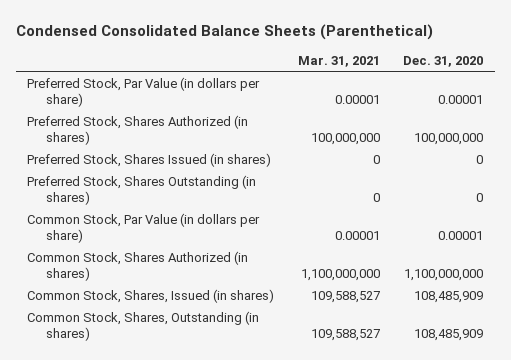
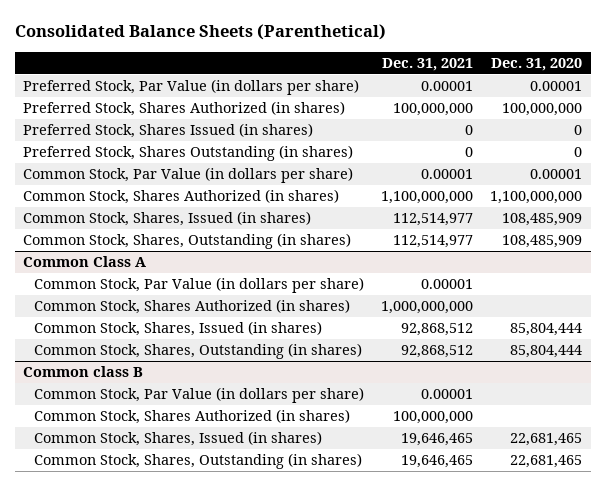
[15,23,433,40] Condensed Consolidated Balance Sheets (Parenthetical) -> [14,24,386,41] Consolidated Balance Sheets (Parenthetical)
[297,55,380,67] Mar. 31, 2021 -> none
none -> [382,57,474,71] Dec. 31, 2021
none -> [23,256,147,268] Common Class A
none -> [34,277,365,294] Common Stock, Par Value (in dollars per share)
none -> [34,299,351,315] Common Stock, Shares Authorized (in shares)
none -> [34,321,323,337] Common Stock, Shares, Issued (in shares)
none -> [34,343,363,360] Common Stock, Shares, Outstanding (in shares)
none -> [23,366,144,378] Common class B
none -> [34,387,365,404] Common Stock, Par Value (in dollars per share)
none -> [34,409,351,425] Common Stock, Shares Authorized (in shares)
none -> [34,431,323,447] Common Stock, Shares, Issued (in shares)
none -> [34,453,363,470] Common Stock, Shares, Outstanding (in shares)

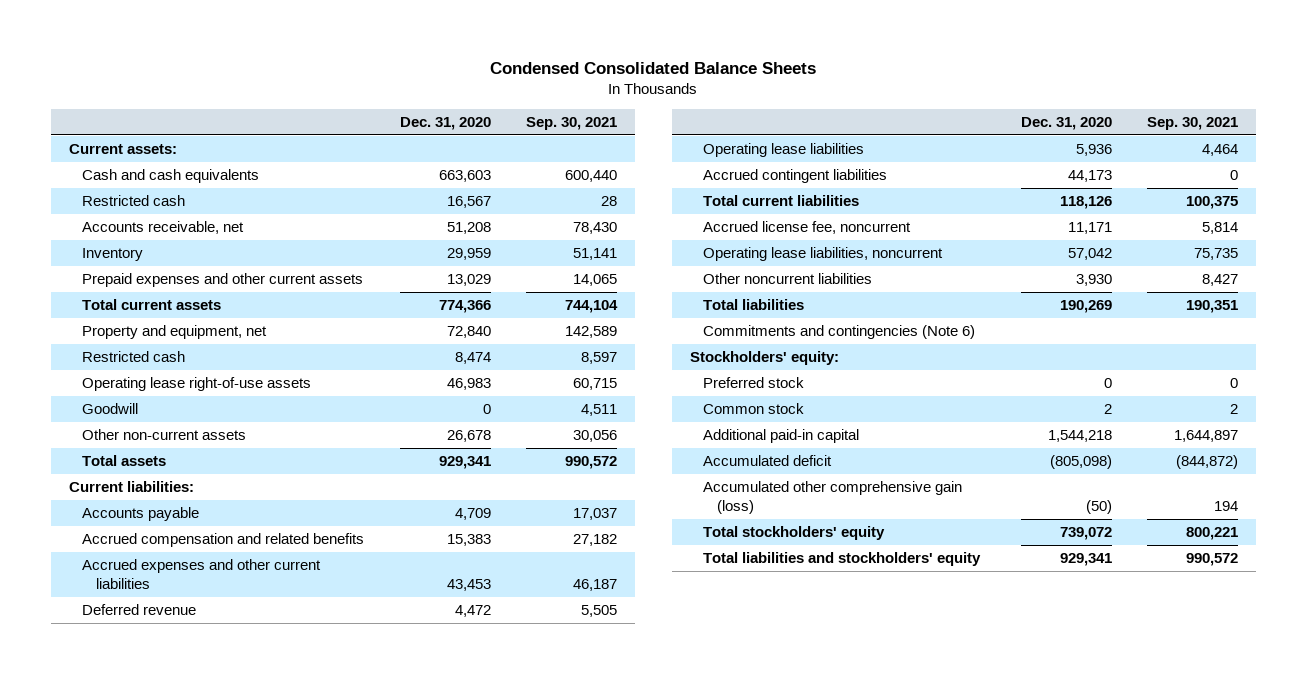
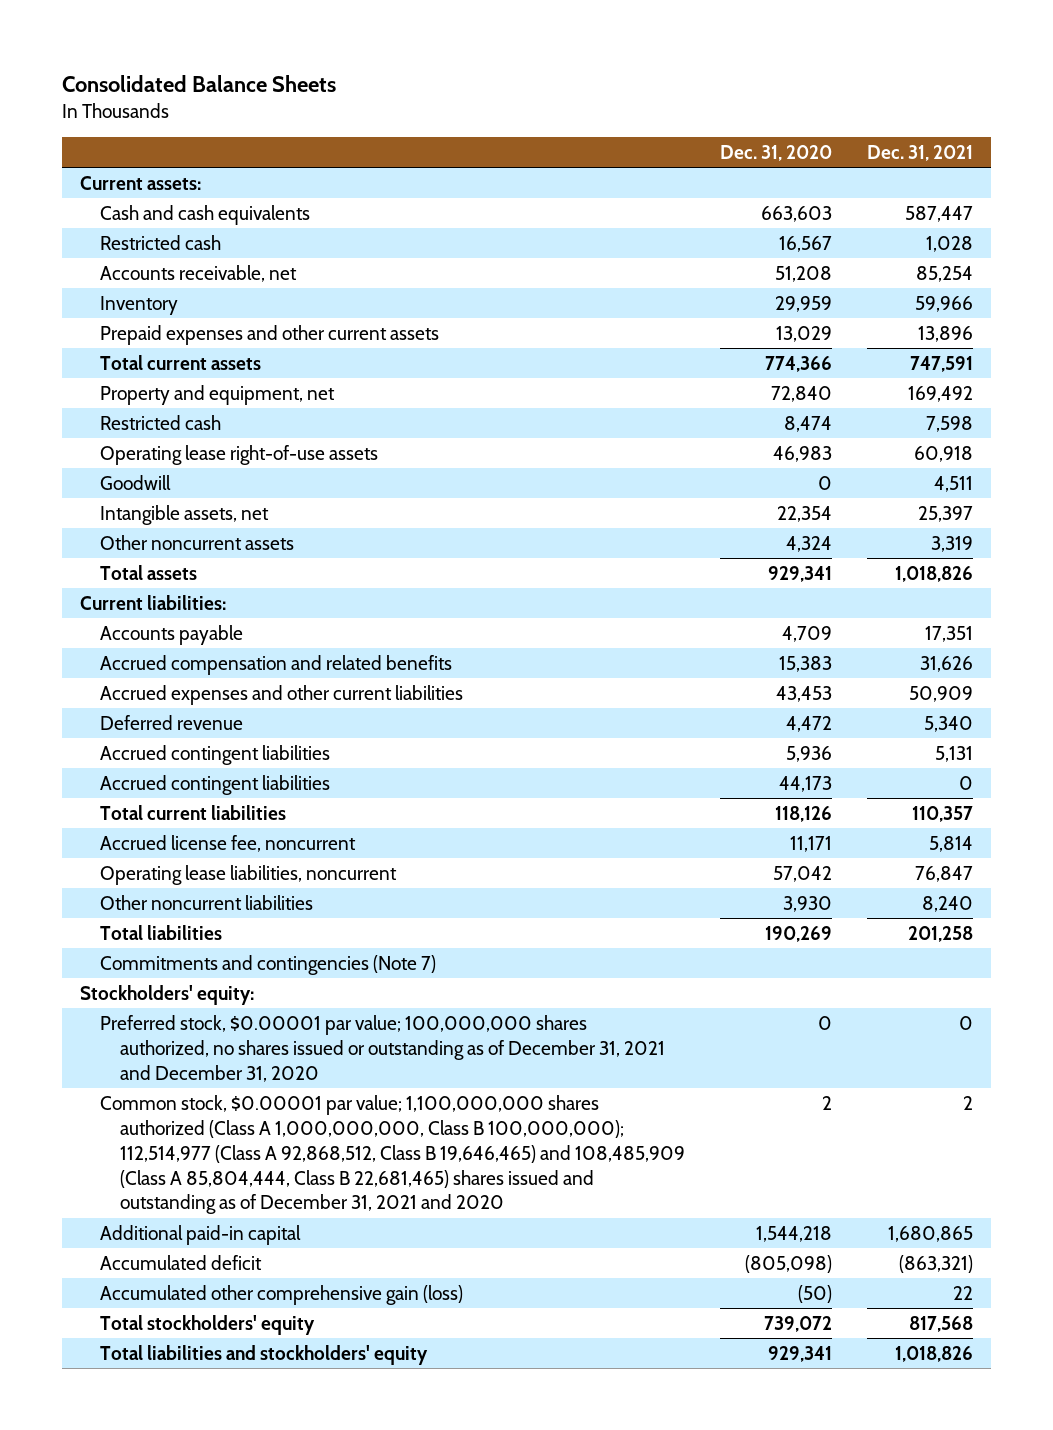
[490,61,817,74] Condensed Consolidated Balance Sheets -> [62,75,337,93] Consolidated Balance Sheets
[526,116,618,130] Sep. 30, 2021 -> none
none -> [867,144,974,161] Dec. 31, 2021
none -> [99,504,269,525] Intangible assets, net
[82,428,247,440] Other non-current assets -> [99,534,294,550] Other noncurrent assets
[446,429,491,442] 26,678 -> [786,535,833,552] 4,324
[703,142,865,157] Operating lease liabilities -> [99,744,330,765] Accrued contingent liabilities
[703,324,976,339] Commitments and contingencies (Note 6) -> [99,954,436,975] Commitments and contingencies (Note 7)
[703,376,805,388] Preferred stock -> [99,1014,666,1082] Preferred stock, $0.00001 par value; 100,000,000 shares authorized, no shares issued or outstanding as of December 31, 2021 and December 31, 2020
[703,402,805,414] Common stock -> [99,1094,686,1215] Common stock, $0.00001 par value; 1,100,000,000 shares authorized (Class A 1,000,000,000, Class B 100,000,000); 112,514,977 (Class A 92,868,512, Class B 19,646,465) and 108,485,909 (Class A 85,804,444, Class B 22,681,465) shares issued and outstanding as of December 31, 2021 and 2020

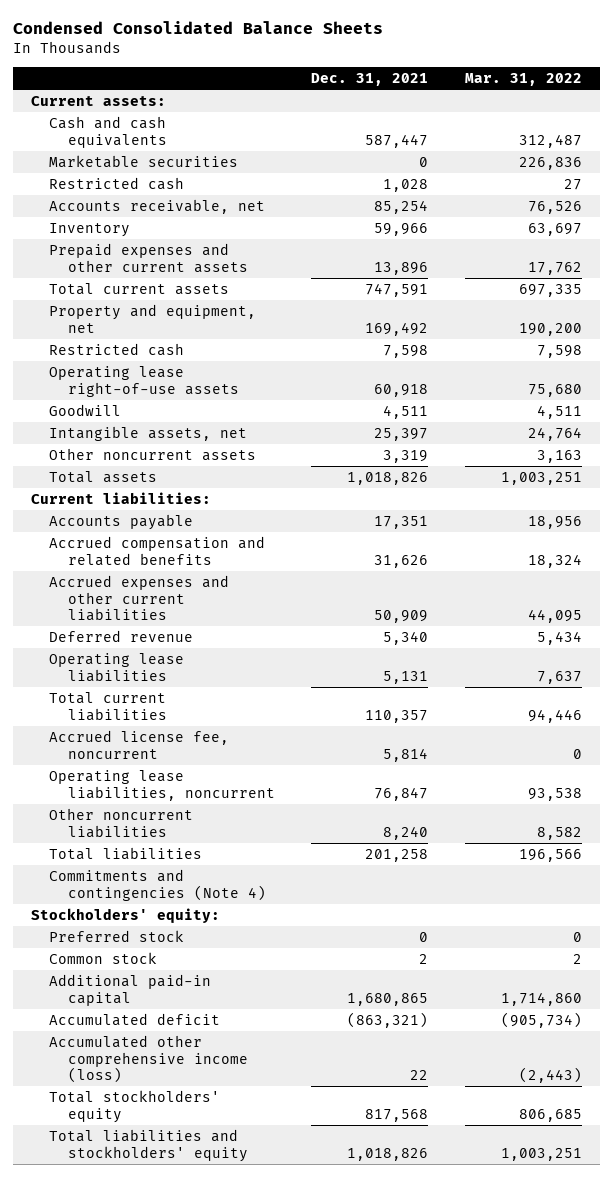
[62,75,337,93] Consolidated Balance Sheets -> [12,21,383,35] Condensed Consolidated Balance Sheets
[720,144,833,161] Dec. 31, 2020 -> none
none -> [464,72,582,86] Mar. 31, 2022
none -> [49,155,239,169] Marketable securities
[99,774,330,795] Accrued contingent liabilities -> none
[99,744,330,765] Accrued contingent liabilities -> [49,653,185,682] Operating lease liabilities
[99,954,436,975] Commitments and contingencies (Note 7) -> [49,869,266,901] Commitments and contingencies (Note 4)
[99,1014,666,1082] Preferred stock, $0.00001 par value; 100,000,000 shares authorized, no shares issued or outstanding as of December 31, 2021 and December 31, 2020 -> [49,930,185,943] Preferred stock
[99,1094,686,1215] Common stock, $0.00001 par value; 1,100,000,000 shares authorized (Class A 1,000,000,000, Class B 100,000,000); 112,514,977 (Class A 92,868,512, Class B 19,646,465) and 108,485,909 (Class A 85,804,444, Class B 22,681,465) shares issued and outstanding as of December 31, 2021 and 2020 -> [49,952,158,965] Common stock
[99,1284,463,1305] Accumulated other comprehensive gain (loss) -> [49,1035,248,1084] Accumulated other comprehensive income (loss)

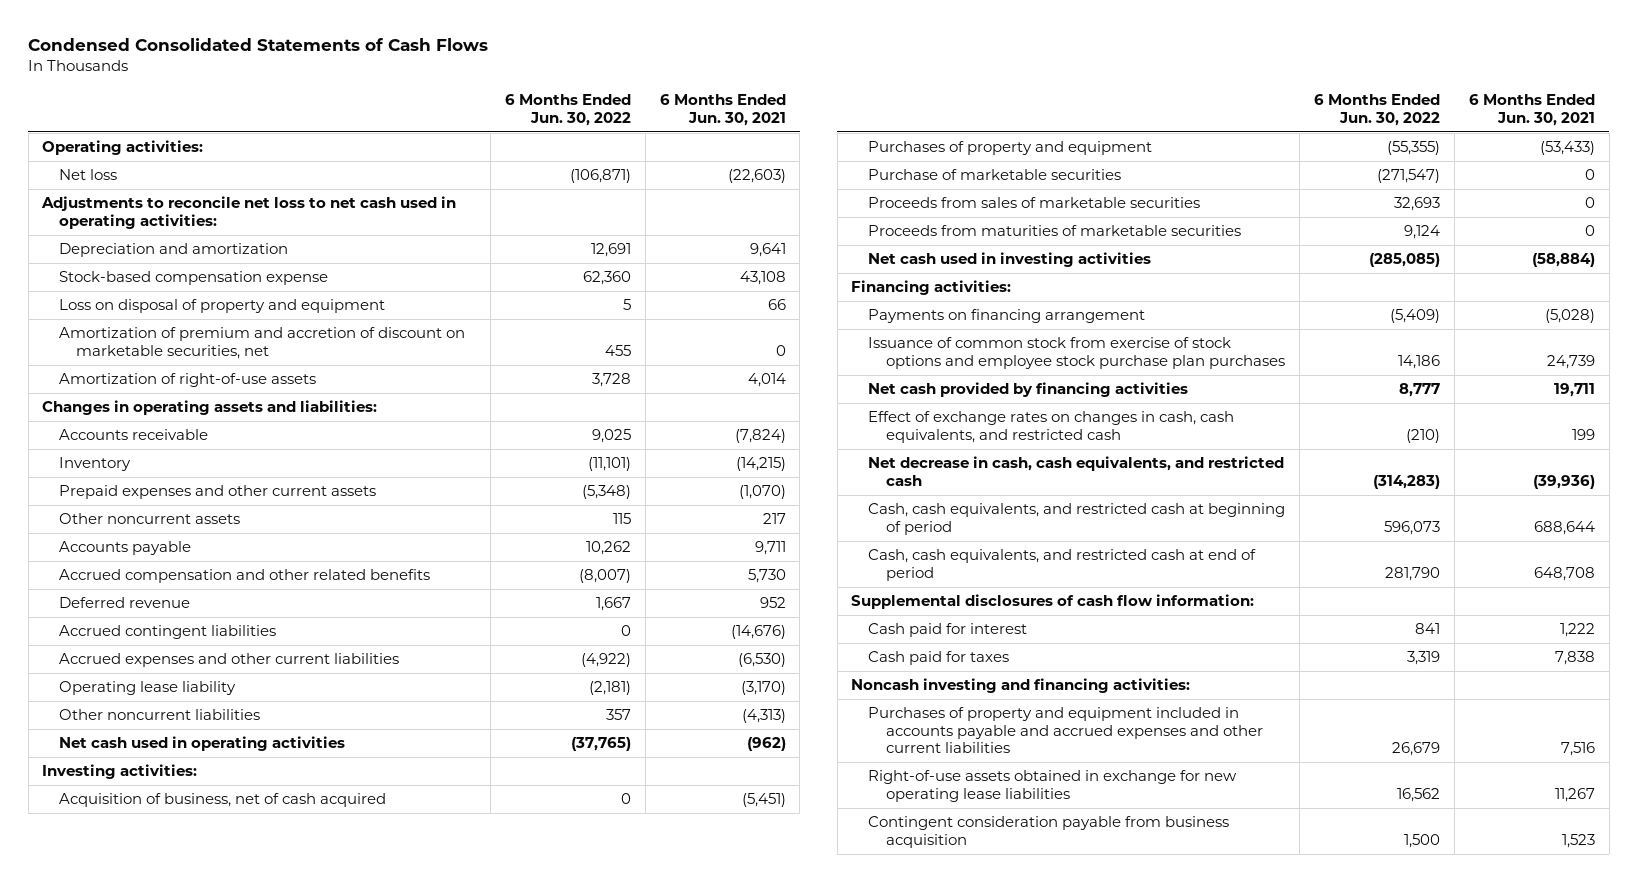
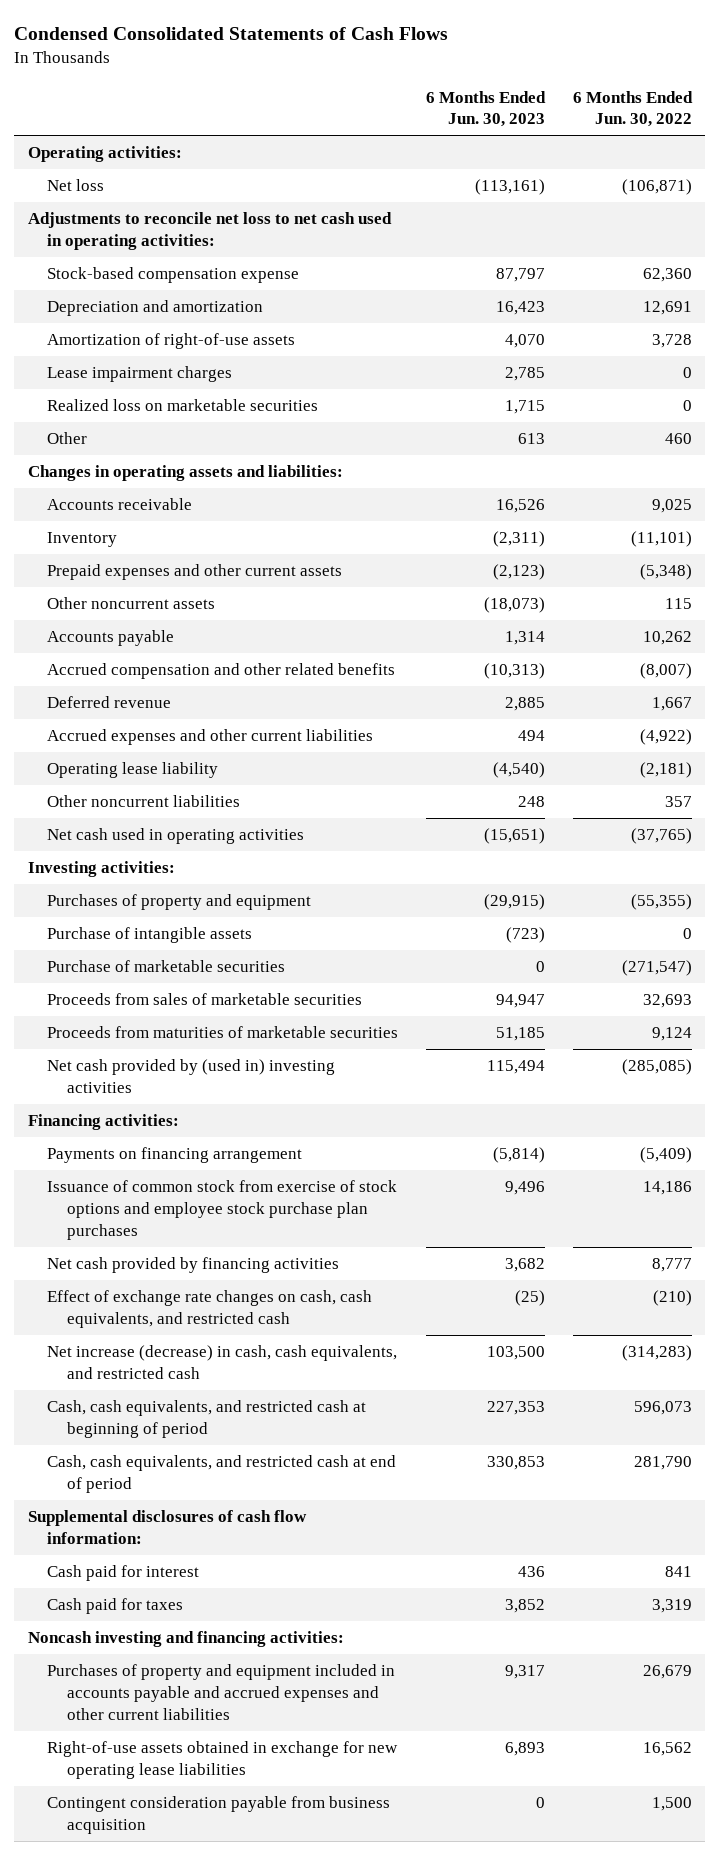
[659,94,786,126] 6 Months Ended Jun. 30, 2021 -> none
none -> [425,90,546,128] 6 Months Ended Jun. 30, 2023
[59,299,386,314] Loss on disposal of property and equipment -> none
[59,327,466,359] Amortization of premium and accretion of discount on marketable securities, net -> none
[59,243,289,258] Depreciation and amortization -> [47,300,264,317] Depreciation and amortization
none -> [47,366,233,383] Lease impairment charges
none -> [47,399,319,412] Realized loss on marketable securities
none -> [47,432,88,445] Other
[59,625,277,640] Accrued contingent liabilities -> none
[59,793,387,808] Acquisition of business, net of cash acquired -> none
none -> [47,927,253,944] Purchase of intangible assets
[868,252,1152,268] Net cash used in investing activities -> [47,1059,336,1093] Net cash provided by (used in) investing activities
[868,411,1235,443] Effect of exchange rates on changes in cash, cash equivalents, and restricted cash -> [47,1290,373,1328] Effect of exchange rate changes on cash, cash equivalents, and restricted cash
[868,456,1285,486] Net decrease in cash, cash equivalents, and restricted cash -> [47,1345,398,1379] Net increase (decrease) in cash, cash equivalents, and restricted cash

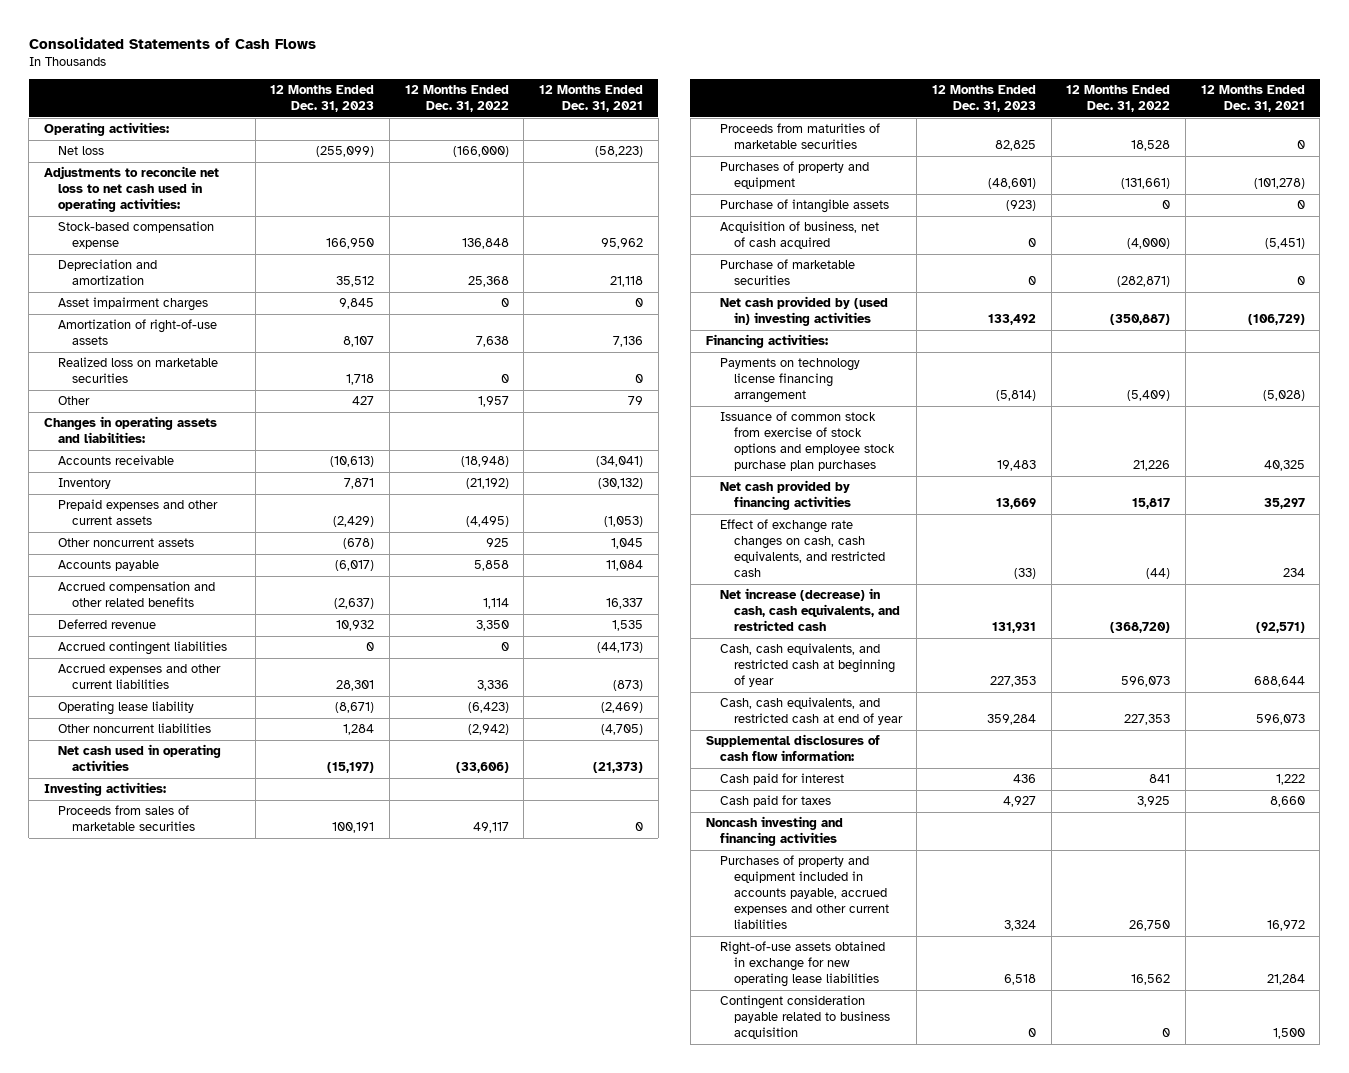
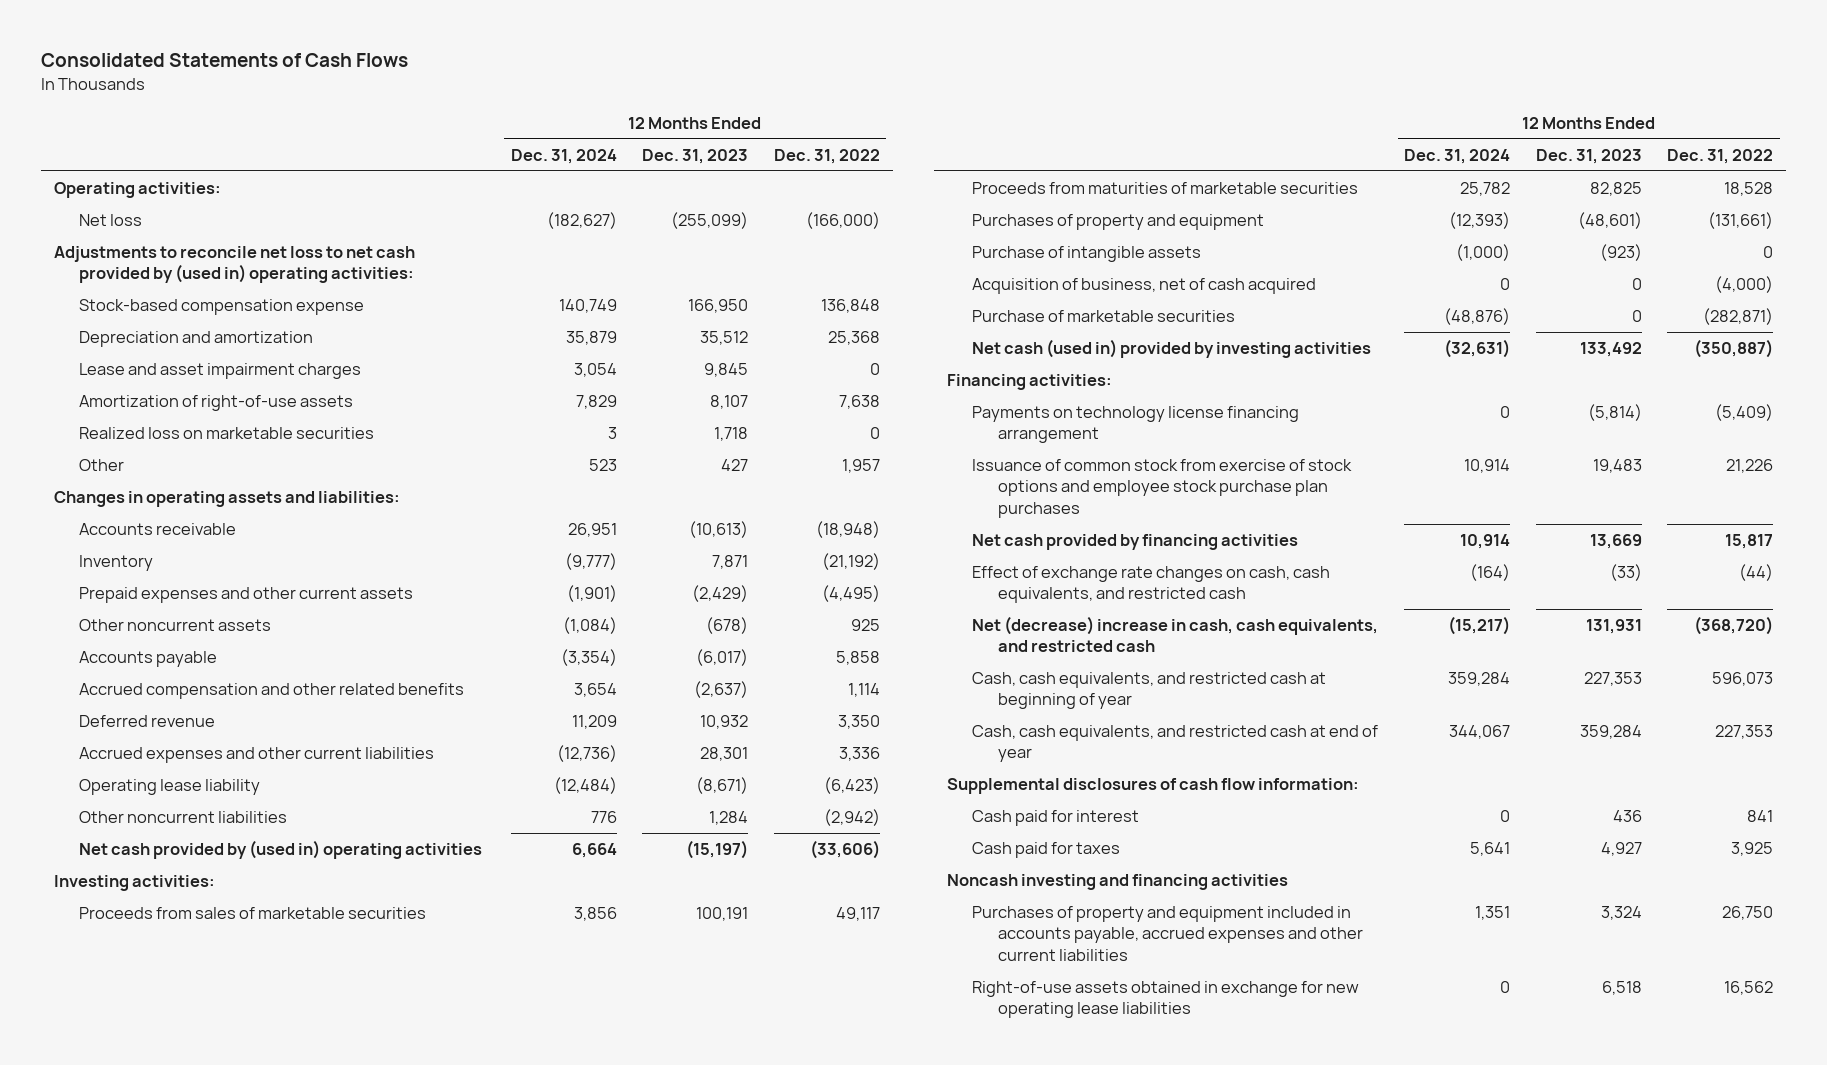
[539,85,644,113] 12 Months Ended Dec. 31, 2021 -> none
none -> [510,148,617,164] Dec. 31, 2024
[43,166,219,213] Adjustments to reconcile net loss to net cash used in operating activities: -> [53,246,415,284] Adjustments to reconcile net loss to net cash provided by (used in) operating activities:
[58,297,209,312] Asset impairment charges -> [79,363,362,380] Lease and asset impairment charges
[58,641,228,656] Accrued contingent liabilities -> none
[58,744,222,772] Net cash used in operating activities -> [79,840,483,860] Net cash provided by (used in) operating activities
[719,296,888,327] Net cash provided by (used in) investing activities -> [972,339,1372,359] Net cash (used in) provided by investing activities
[719,588,900,632] Net increase (decrease) in cash, cash equivalents, and restricted cash -> [972,616,1379,653] Net (decrease) increase in cash, cash equivalents, and restricted cash
[719,995,890,1040] Contingent consideration payable related to business acquisition -> none

